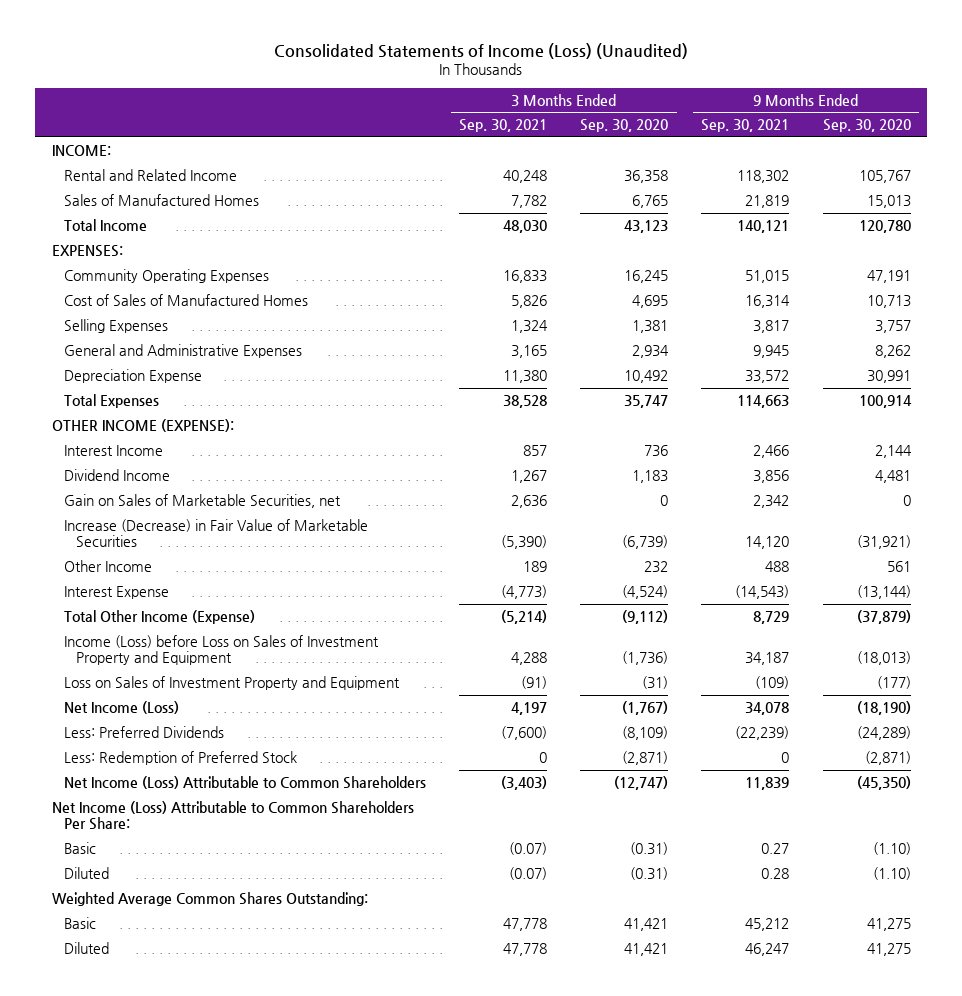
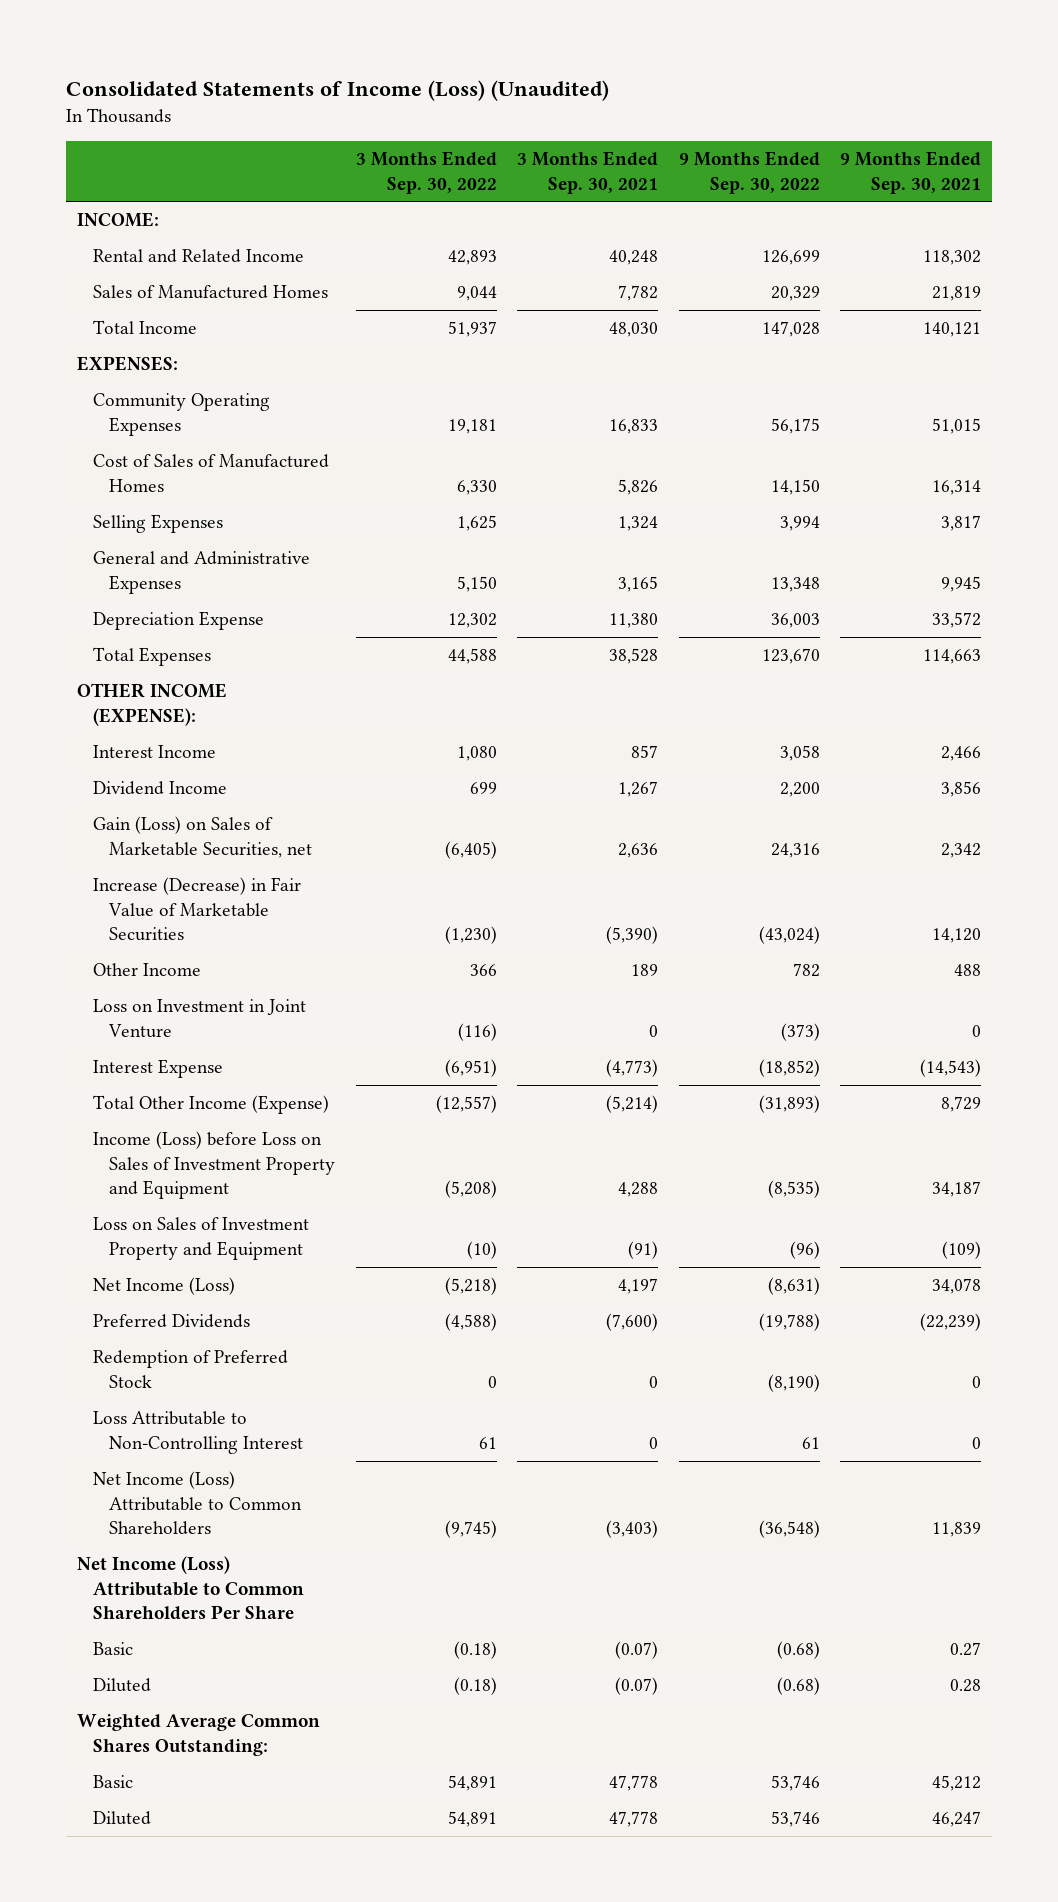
[580,119,669,133] Sep. 30, 2020 -> none
[822,119,911,133] Sep. 30, 2020 -> none
none -> [355,151,497,194] 3 Months Ended Sep. 30, 2022
none -> [678,151,820,194] 9 Months Ended Sep. 30, 2022
[64,493,342,508] Gain on Sales of Marketable Securities, net -> [92,816,312,858] Gain (Loss) on Sales of Marketable Securities, net
none -> [92,999,306,1038] Loss on Investment in Joint Venture
[64,725,225,738] Less: Preferred Dividends -> [92,1314,250,1329] Preferred Dividends
[64,750,298,765] Less: Redemption of Preferred Stock -> [92,1350,288,1388] Redemption of Preferred Stock
none -> [92,1411,303,1454] Loss Attributable to Non-Controlling Interest
[51,800,414,831] Net Income (Loss) Attributable to Common Shareholders Per Share: -> [76,1556,304,1621] Net Income (Loss) Attributable to Common Shareholders Per Share

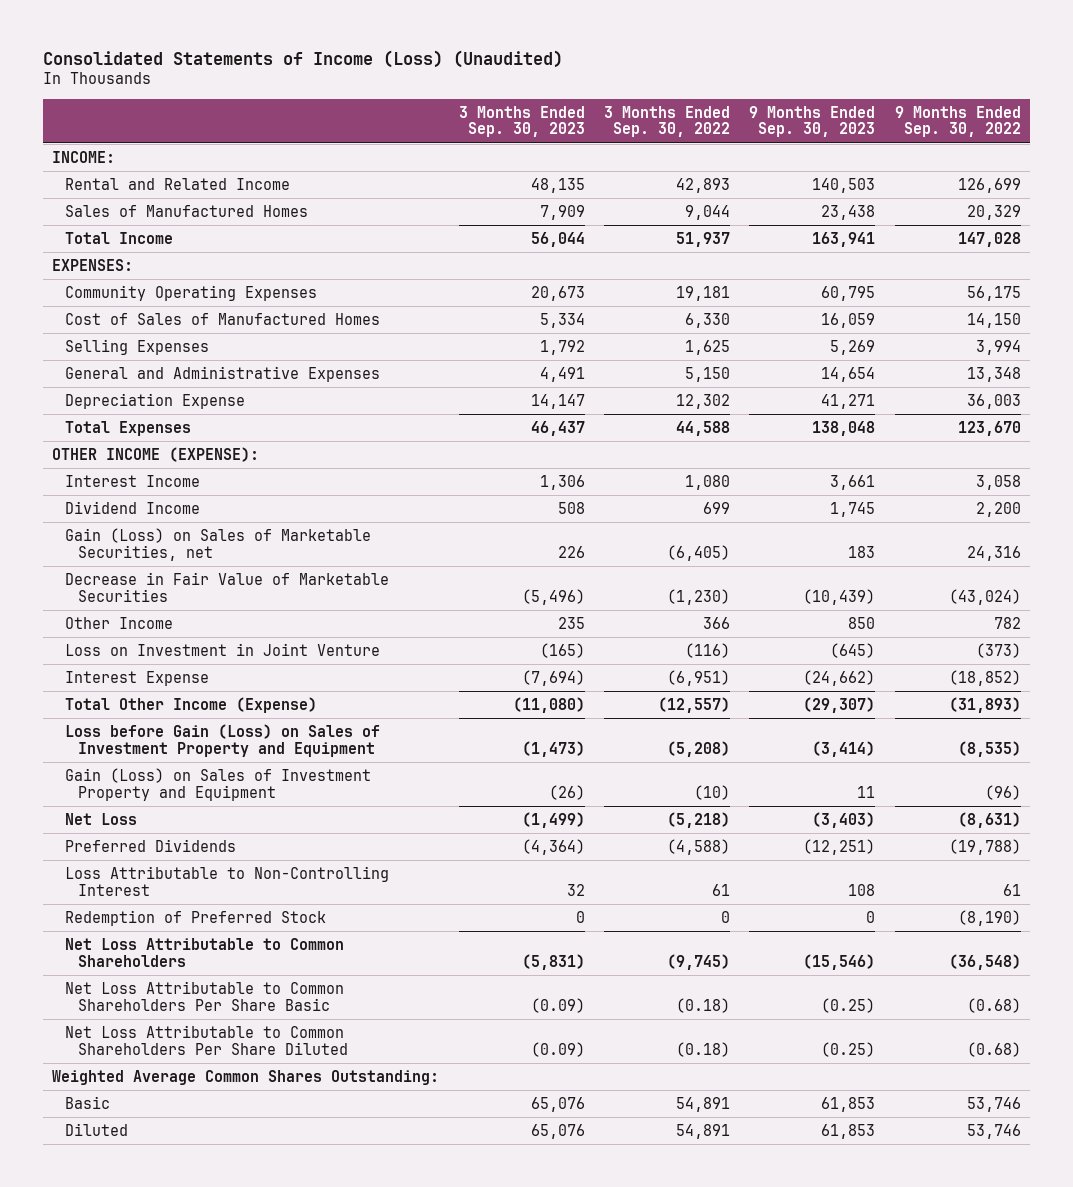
[517,151,659,194] 3 Months Ended Sep. 30, 2021 -> none
[840,151,982,194] 9 Months Ended Sep. 30, 2021 -> none
none -> [458,105,585,138] 3 Months Ended Sep. 30, 2023
none -> [749,105,876,138] 9 Months Ended Sep. 30, 2023
[92,877,301,942] Increase (Decrease) in Fair Value of Marketable Securities -> [65,571,390,602] Decrease in Fair Value of Marketable Securities
[92,1131,335,1200] Income (Loss) before Loss on Sales of Investment Property and Equipment -> [65,723,381,757] Loss before Gain (Loss) on Sales of Investment Property and Equipment
[92,1217,309,1260] Loss on Sales of Investment Property and Equipment -> [65,767,372,801] Gain (Loss) on Sales of Investment Property and Equipment
[92,1277,235,1296] Net Income (Loss) -> [65,812,138,825] Net Loss
[76,1556,304,1621] Net Income (Loss) Attributable to Common Shareholders Per Share -> none
[92,1350,288,1388] Redemption of Preferred Stock -> [65,909,327,926] Redemption of Preferred Stock
[92,1471,302,1536] Net Income (Loss) Attributable to Common Shareholders -> [65,937,345,967] Net Loss Attributable to Common Shareholders
[92,1642,133,1656] Basic -> [65,980,345,1011] Net Loss Attributable to Common Shareholders Per Share Basic
[92,1678,151,1693] Diluted -> [65,1024,349,1055] Net Loss Attributable to Common Shareholders Per Share Diluted

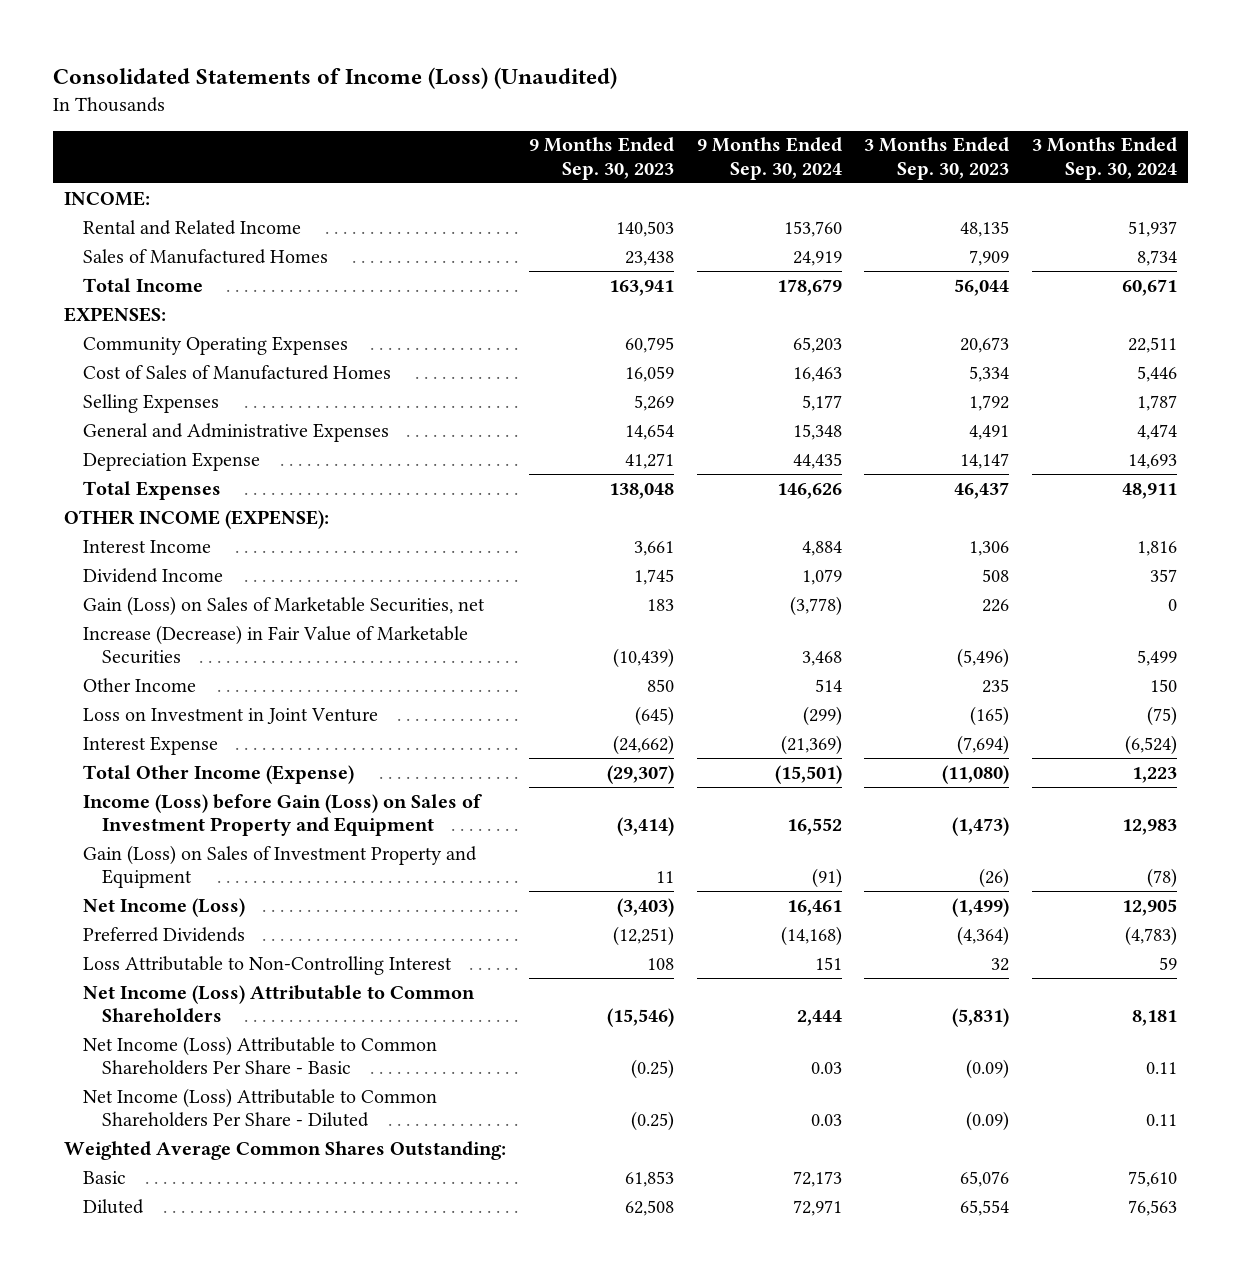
[603,105,730,138] 3 Months Ended Sep. 30, 2022 -> none
[894,105,1021,138] 9 Months Ended Sep. 30, 2022 -> none
none -> [696,137,842,180] 9 Months Ended Sep. 30, 2024
none -> [1031,137,1177,180] 3 Months Ended Sep. 30, 2024
[65,571,390,602] Decrease in Fair Value of Marketable Securities -> [83,624,469,664] Increase (Decrease) in Fair Value of Marketable Securities
[65,723,381,757] Loss before Gain (Loss) on Sales of Investment Property and Equipment -> [83,793,483,836] Income (Loss) before Gain (Loss) on Sales of Investment Property and Equipment
[65,812,138,825] Net Loss -> [83,897,246,917] Net Income (Loss)
[65,909,327,926] Redemption of Preferred Stock -> none
[65,937,345,967] Net Loss Attributable to Common Shareholders -> [83,984,476,1023] Net Income (Loss) Attributable to Common Shareholders
[65,980,345,1011] Net Loss Attributable to Common Shareholders Per Share Basic -> [83,1035,438,1075] Net Income (Loss) Attributable to Common Shareholders Per Share - Basic
[65,1024,349,1055] Net Loss Attributable to Common Shareholders Per Share Diluted -> [83,1087,438,1127] Net Income (Loss) Attributable to Common Shareholders Per Share - Diluted
[530,1123,585,1139] 65,076 -> [960,1199,1010,1216] 65,554
[821,1123,876,1139] 61,853 -> [625,1199,675,1216] 62,508

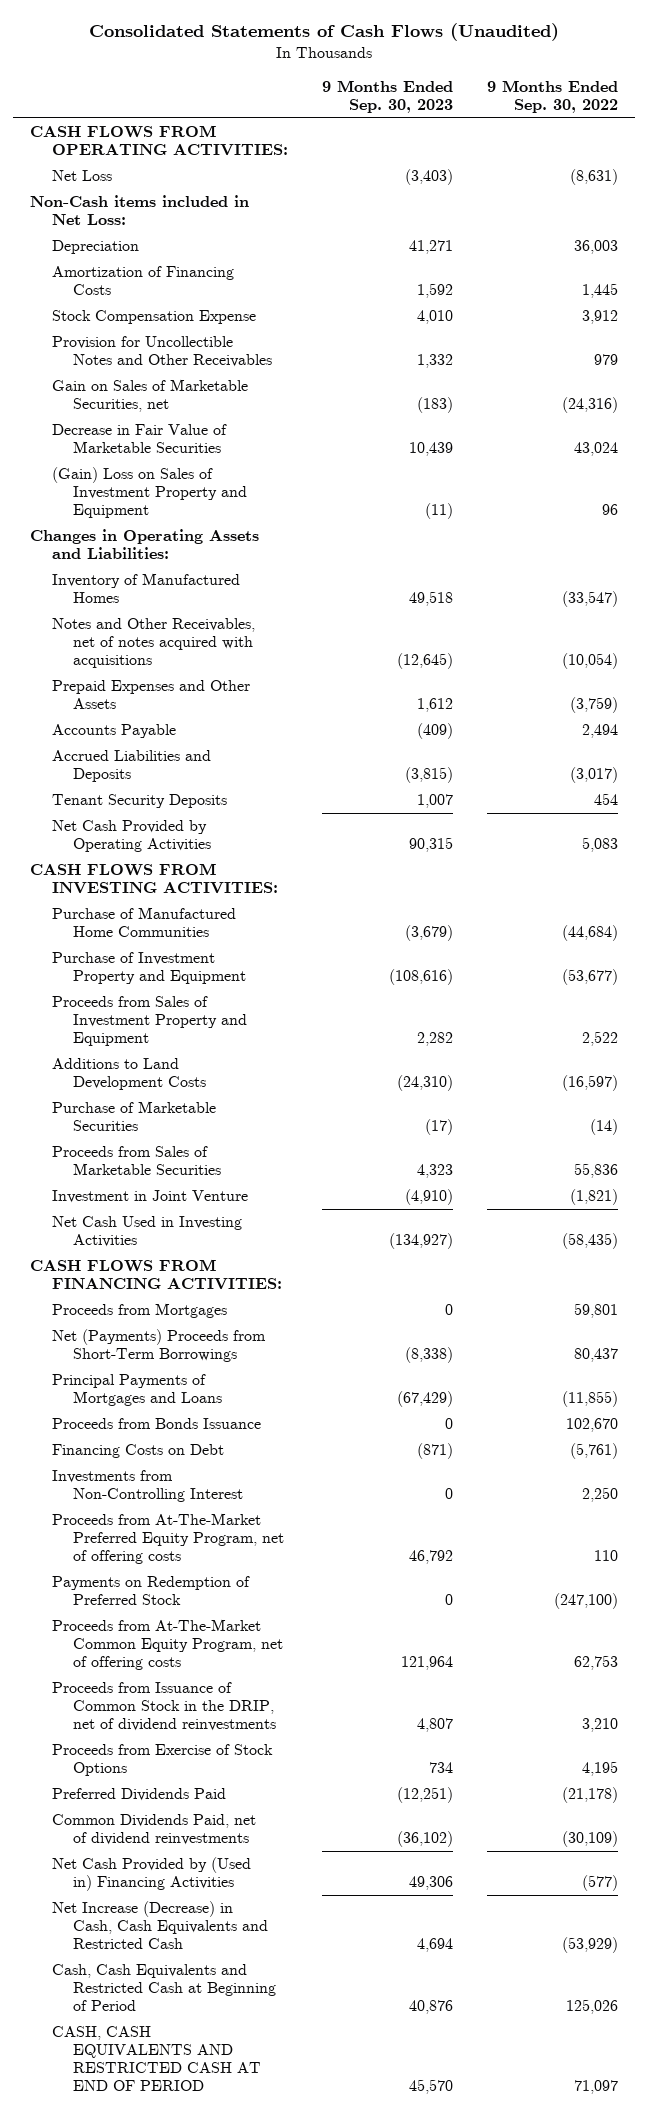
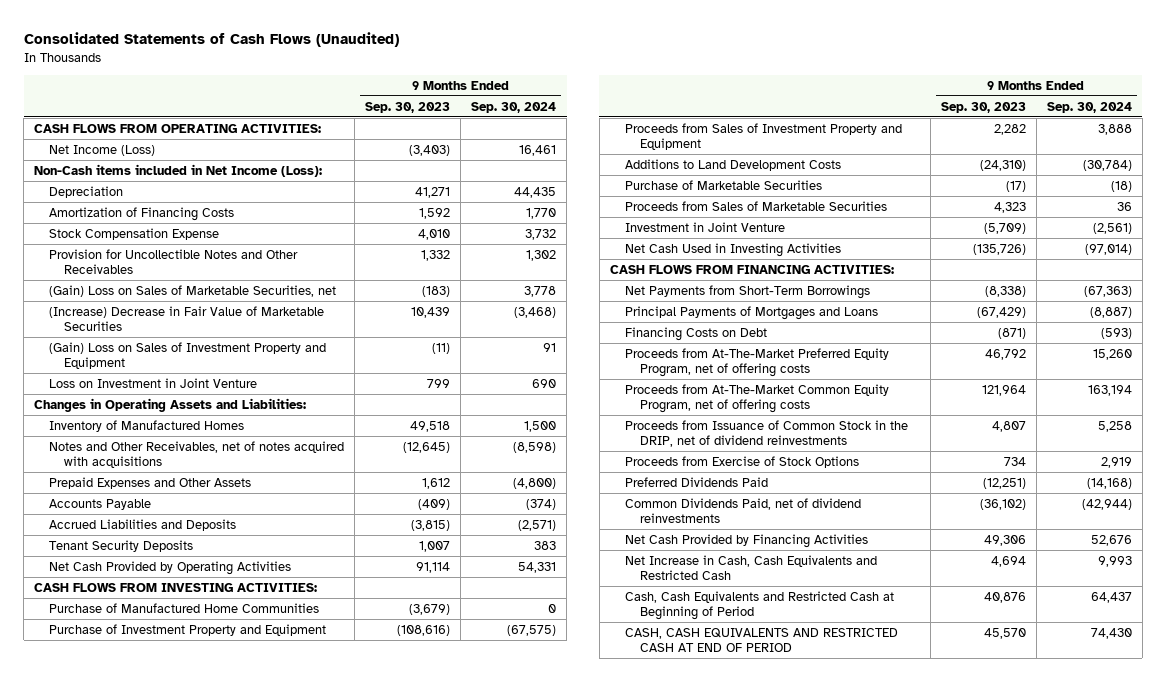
[487,79,619,113] 9 Months Ended Sep. 30, 2022 -> none
none -> [471,101,557,113] Sep. 30, 2024
[51,170,112,182] Net Loss -> [49,144,156,156] Net Income (Loss)
[30,195,250,226] Non-Cash items included in Net Loss: -> [34,163,323,177] Non-Cash items included in Net Income (Loss):
[51,379,248,413] Gain on Sales of Marketable Securities, net -> [49,284,337,297] (Gain) Loss on Sales of Marketable Securities, net
[51,424,227,454] Decrease in Fair Value of Marketable Securities -> [49,305,325,332] (Increase) Decrease in Fair Value of Marketable Securities
none -> [49,377,258,388] Loss on Investment in Joint Venture
[409,837,454,853] 90,315 -> [416,561,451,573] 91,114
[405,1189,454,1206] (4,910) -> [983,222,1026,234] (5,709)
[389,1233,454,1250] (134,927) -> [972,243,1026,255] (135,726)
[51,1303,227,1319] Proceeds from Mortgages -> none
[51,1329,266,1363] Net (Payments) Proceeds from Short-Term Borrowings -> [624,284,870,299] Net Payments from Short-Term Borrowings
[51,1418,261,1430] Proceeds from Bonds Issuance -> none
[51,1470,244,1503] Investments from Non-Controlling Interest -> none
[51,1576,250,1606] Payments on Redemption of Preferred Stock -> none
[51,1857,251,1892] Net Cash Provided by (Used in) Financing Activities -> [624,533,868,548] Net Cash Provided by Financing Activities
[51,1901,269,1950] Net Increase (Decrease) in Cash, Cash Equivalents and Restricted Cash -> [624,554,877,581] Net Increase in Cash, Cash Equivalents and Restricted Cash

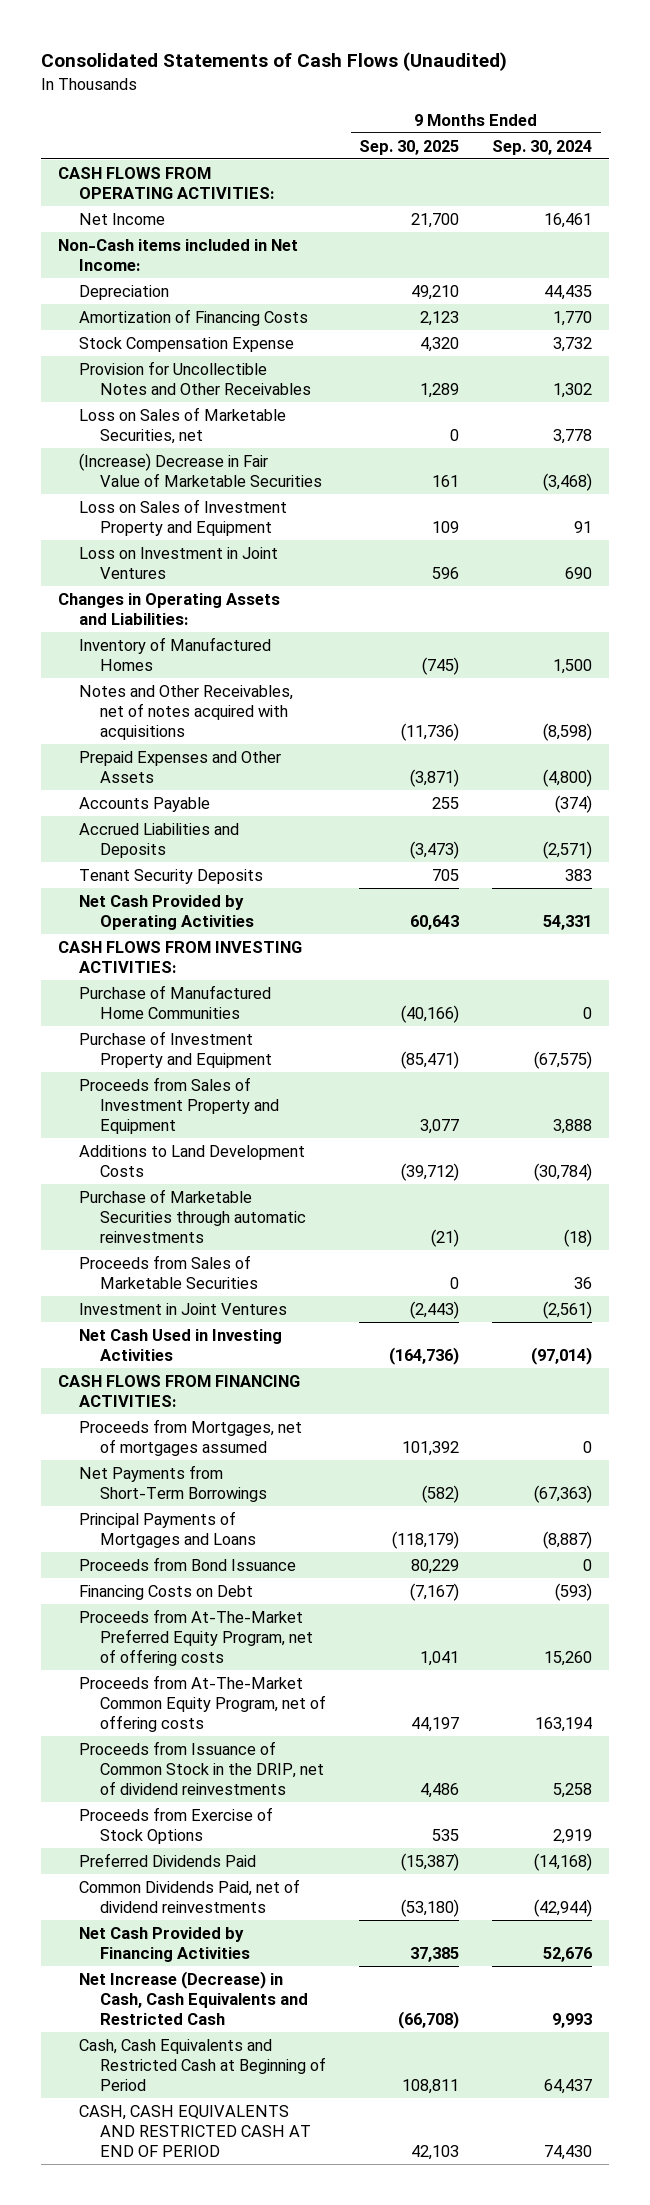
[365,101,451,113] Sep. 30, 2023 -> none
none -> [359,139,460,155] Sep. 30, 2025
[49,144,156,156] Net Income (Loss) -> [79,212,166,225] Net Income
[34,163,323,177] Non-Cash items included in Net Income (Loss): -> [57,238,298,272] Non-Cash items included in Net Income:
[49,284,337,297] (Gain) Loss on Sales of Marketable Securities, net -> [79,406,287,445] Loss on Sales of Marketable Securities, net
[49,341,327,370] (Gain) Loss on Sales of Investment Property and Equipment -> [79,498,288,537] Loss on Sales of Investment Property and Equipment
[49,377,258,388] Loss on Investment in Joint Venture -> [79,546,279,580] Loss on Investment in Joint Ventures
[624,179,822,190] Purchase of Marketable Securities -> [79,1188,307,1244] Purchase of Marketable Securities through automatic reinvestments
[624,221,785,232] Investment in Joint Venture -> [79,1302,288,1315] Investment in Joint Ventures
none -> [79,1418,303,1457] Proceeds from Mortgages, net of mortgages assumed
none -> [79,1556,297,1571] Proceeds from Bond Issuance
[624,554,877,581] Net Increase in Cash, Cash Equivalents and Restricted Cash -> [79,1970,309,2026] Net Increase (Decrease) in Cash, Cash Equivalents and Restricted Cash

